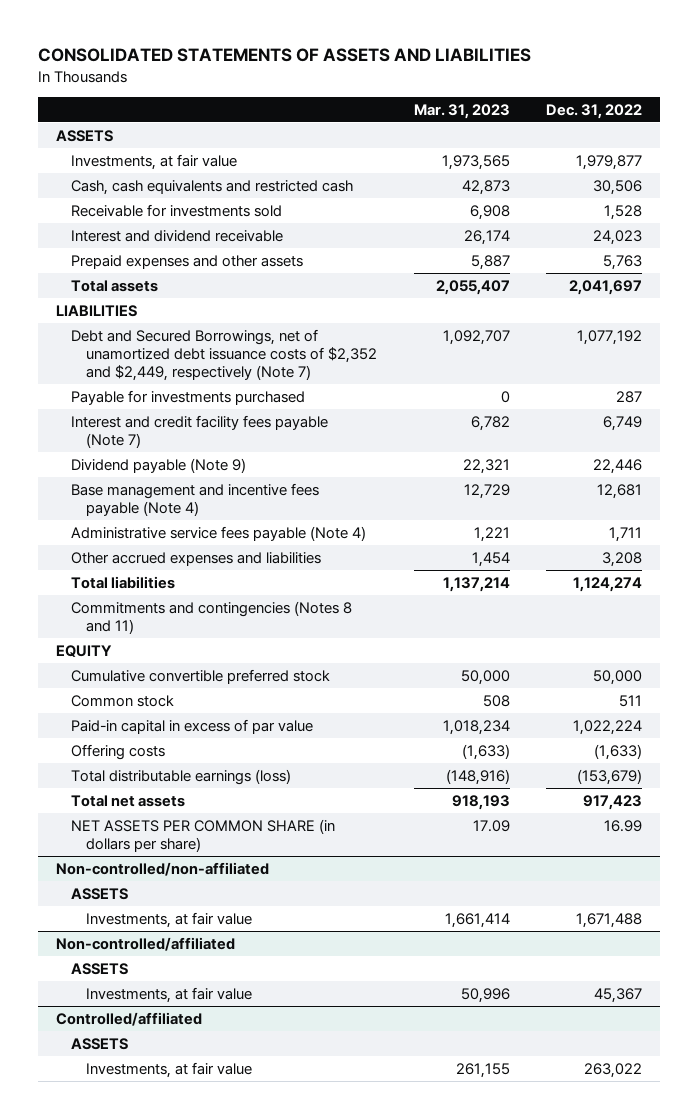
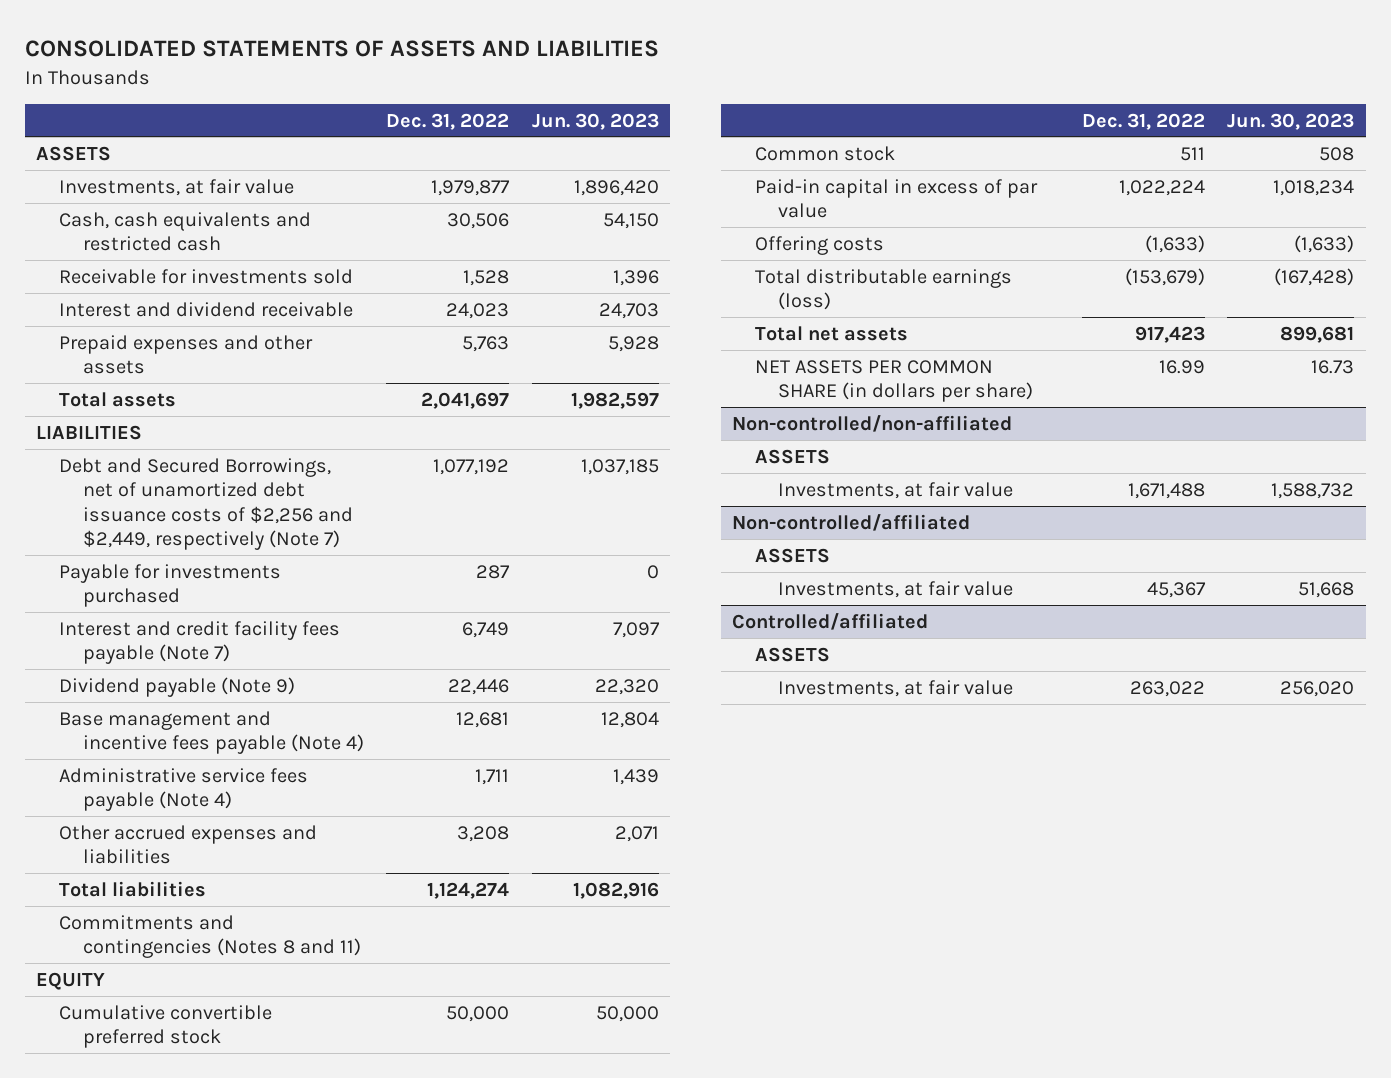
[413,103,510,119] Mar. 31, 2023 -> none
none -> [531,112,659,130] Jun. 30, 2023
[71,328,378,381] Debt and Secured Borrowings, net of unamortized debt issuance costs of $2,352 and $2,449, respectively (Note 7) -> [59,457,353,551] Debt and Secured Borrowings, net of unamortized debt issuance costs of $2,256 and $2,449, respectively (Note 7)

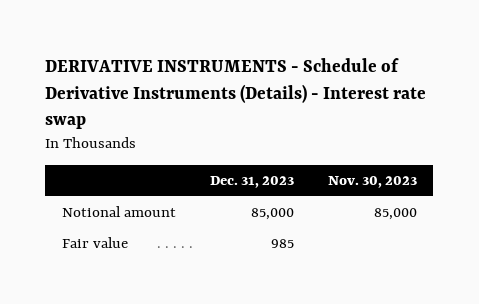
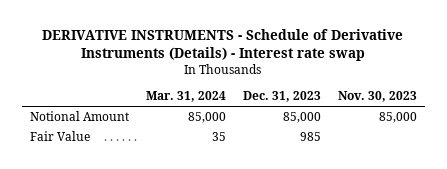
none -> [145,91,226,103] Mar. 31, 2024
[62,206,177,218] Notional amount -> [29,111,129,122] Notional Amount
[62,237,129,249] Fair value -> [29,131,90,142] Fair Value

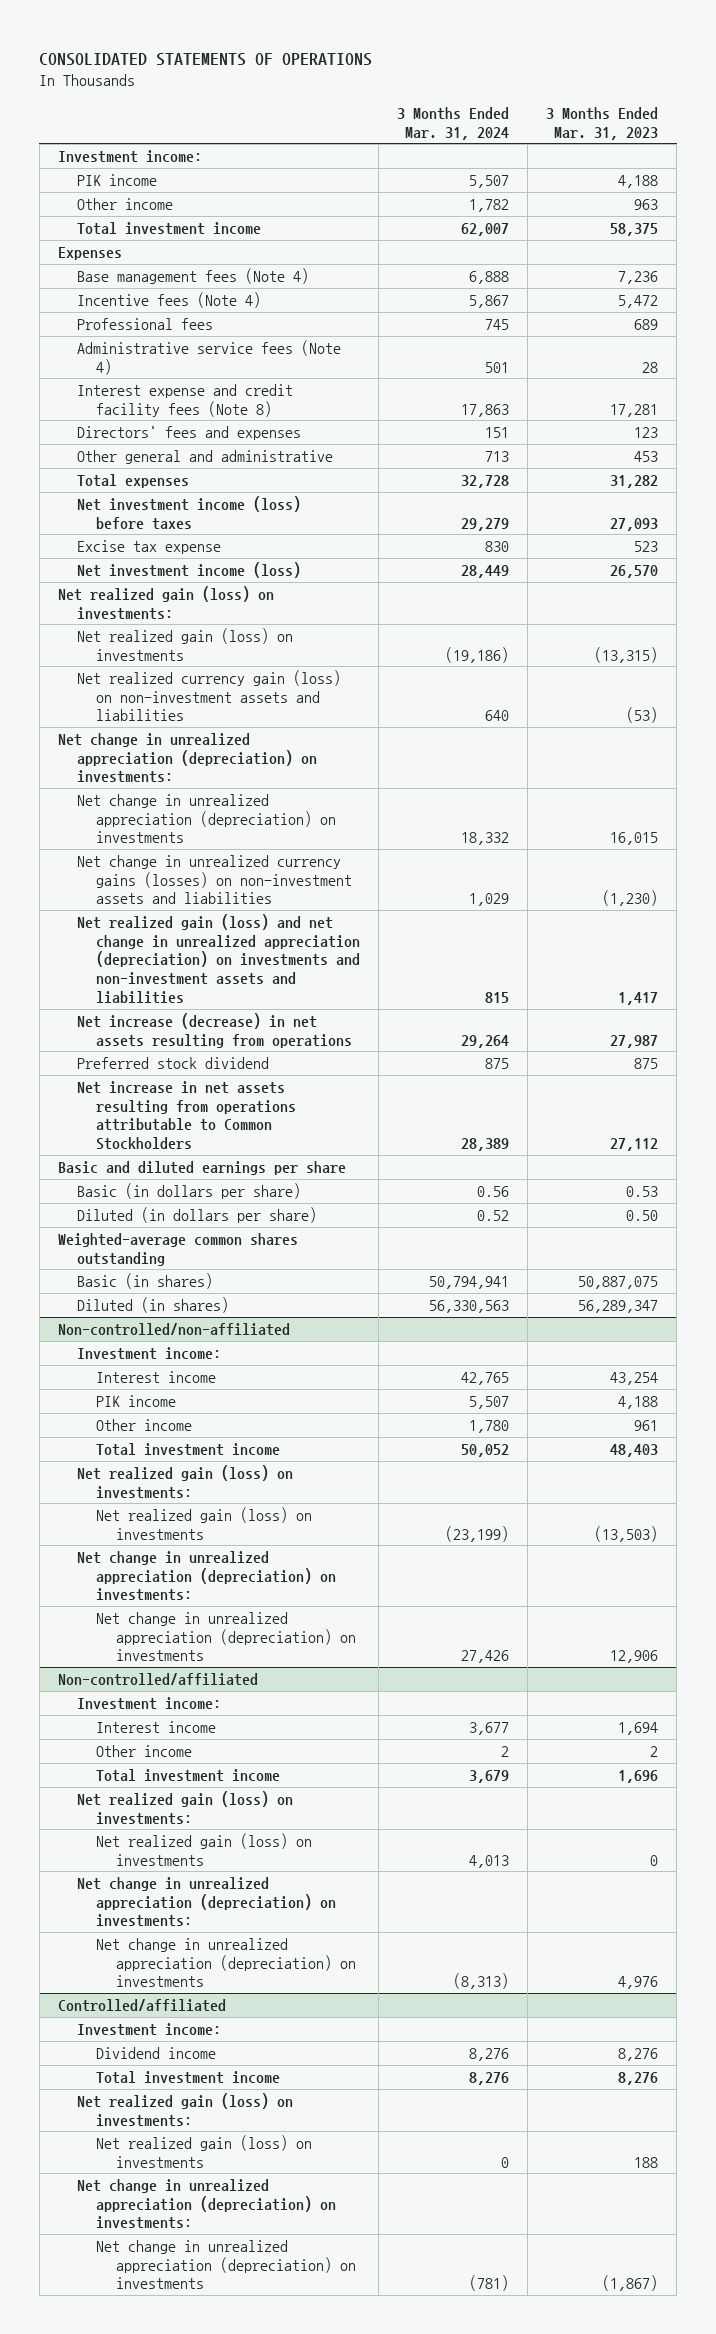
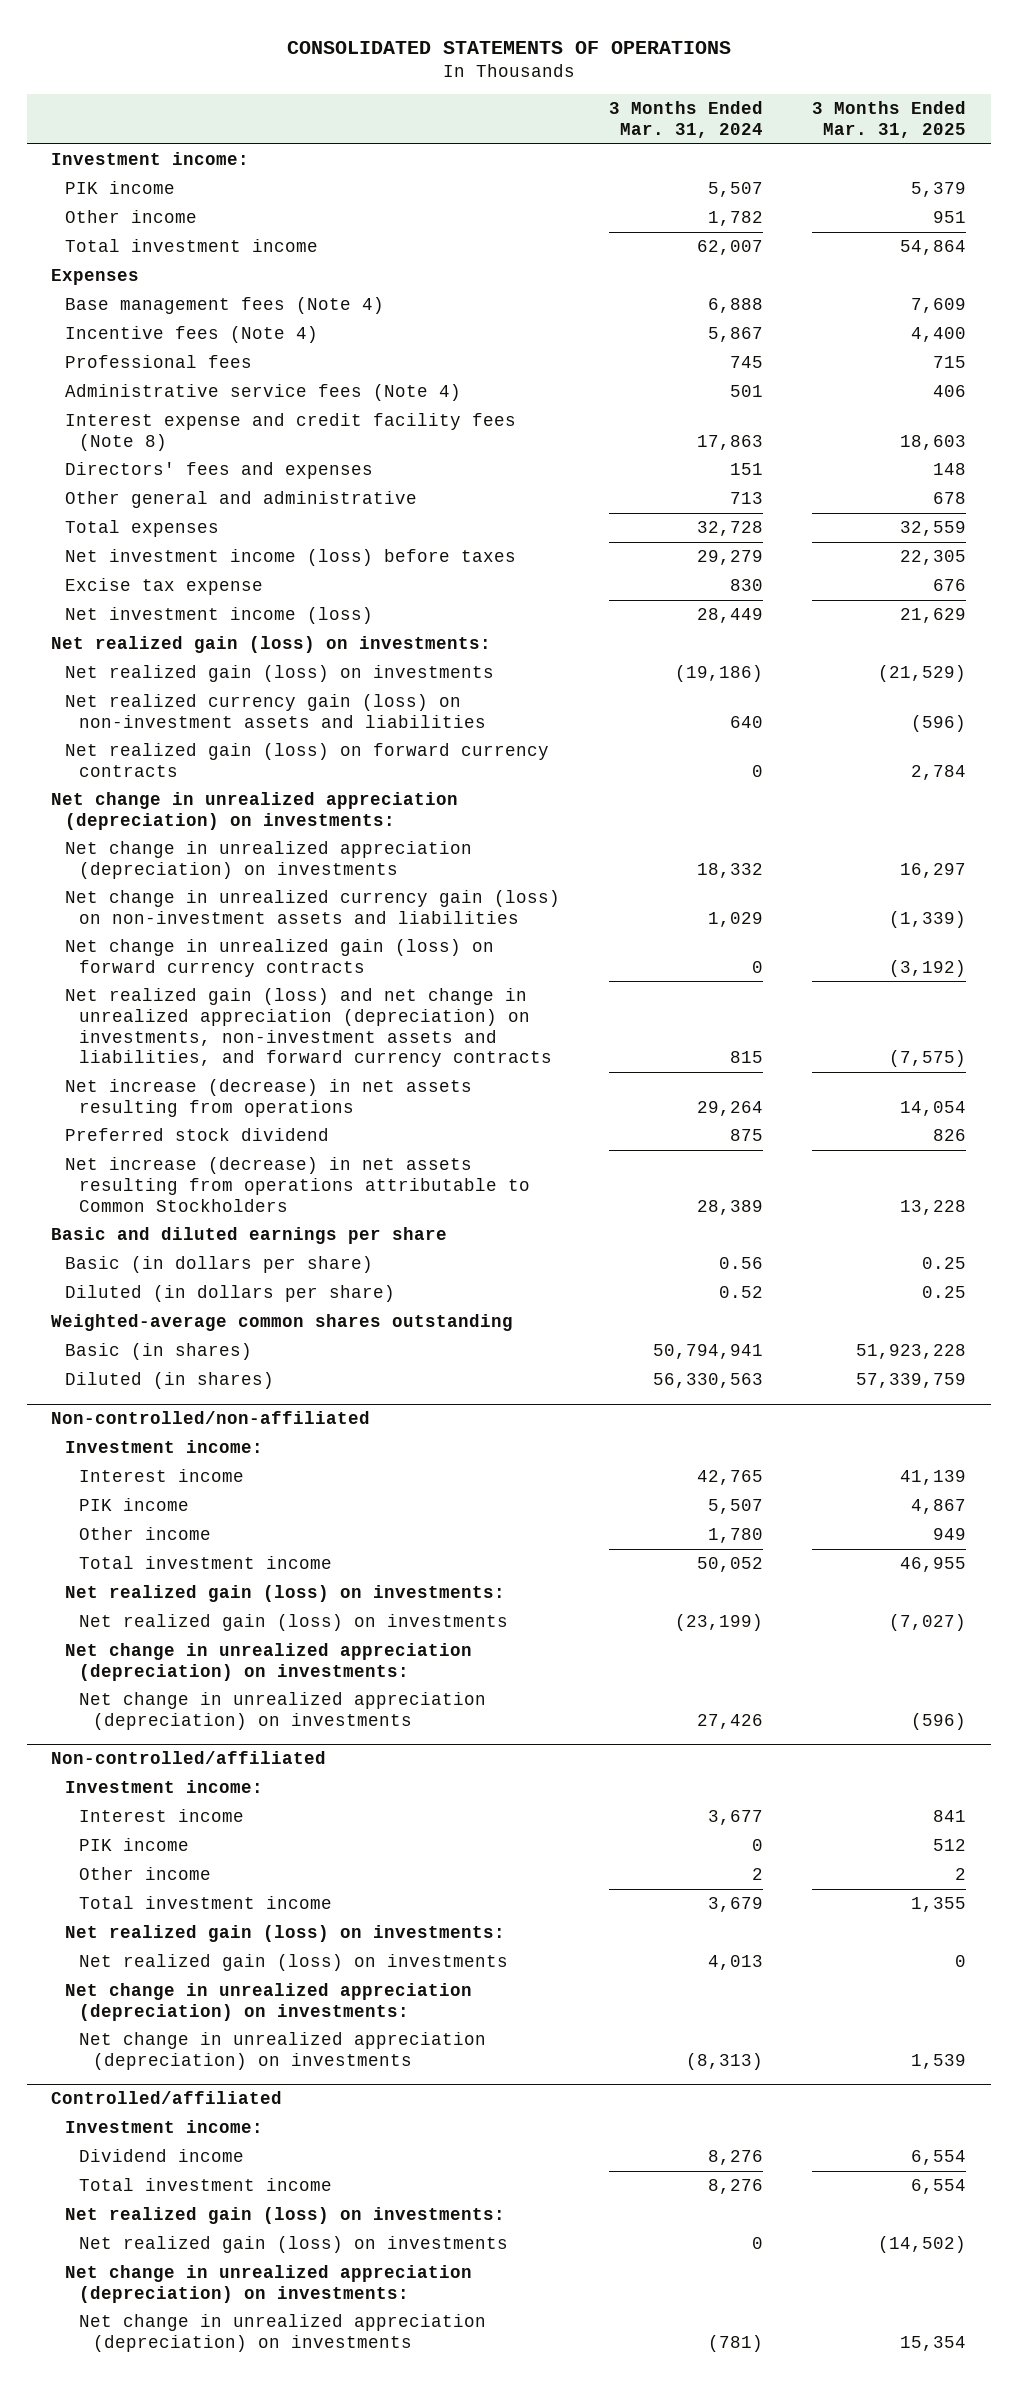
[546,106,659,140] 3 Months Ended Mar. 31, 2023 -> none
none -> [812,101,967,139] 3 Months Ended Mar. 31, 2025
none -> [65,742,550,777] Net realized gain (loss) on forward currency contracts
[76,854,353,905] Net change in unrealized currency gains (losses) on non-investment assets and liabilities -> [65,889,561,924] Net change in unrealized currency gain (loss) on non-investment assets and liabilities
none -> [65,938,495,977] Net change in unrealized gain (loss) on forward currency contracts
[76,913,361,1005] Net realized gain (loss) and net change in unrealized appreciation (depreciation) on investments and non-investment assets and liabilities -> [65,987,553,1068] Net realized gain (loss) and net change in unrealized appreciation (depreciation) on investments, non-investment assets and liabilities, and forward currency contracts
[76,1080,297,1151] Net increase in net assets resulting from operations attributable to Common Stockholders -> [65,1156,531,1212] Net increase (decrease) in net assets resulting from operations attributable to Common Stockholders
none -> [79,1837,190,1851] PIK income

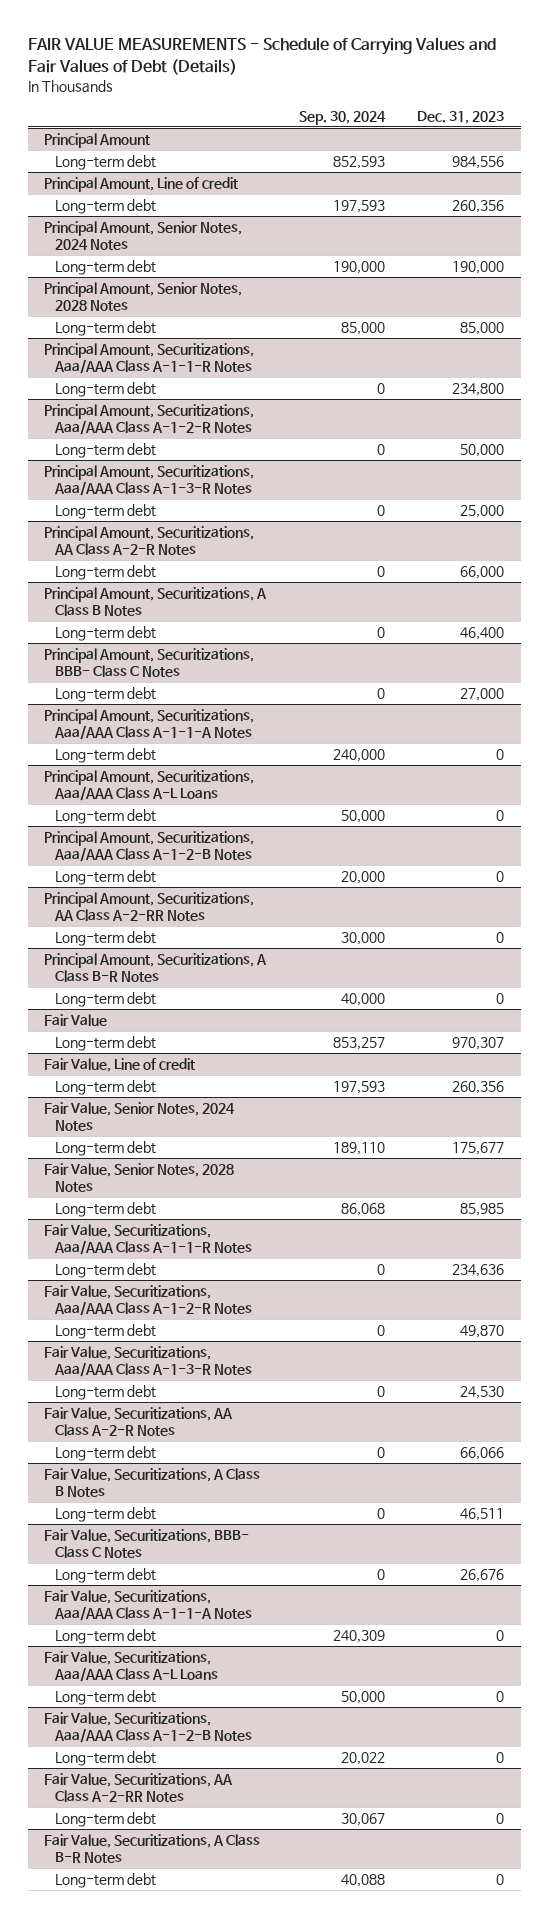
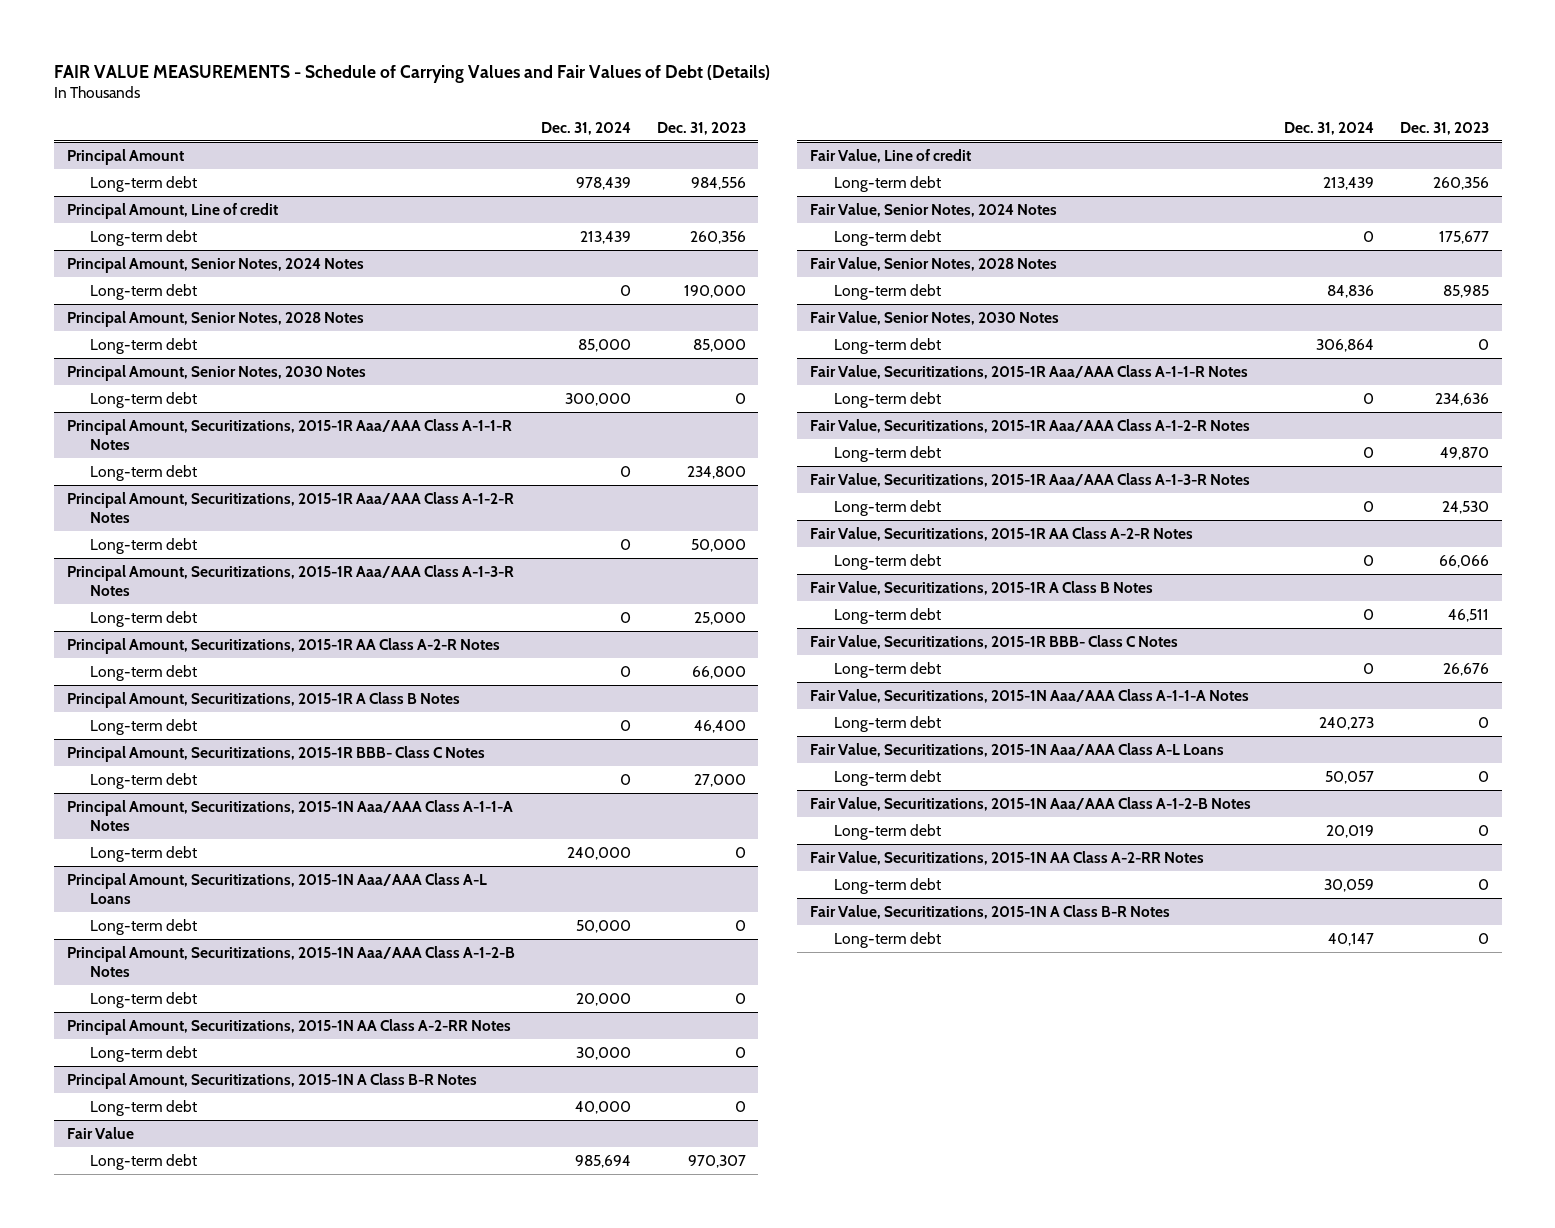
[298,110,386,125] Sep. 30, 2024 -> none
none -> [540,121,631,135] Dec. 31, 2024
none -> [66,364,366,381] Principal Amount, Senior Notes, 2030 Notes
none -> [90,391,198,408] Long-term debt
[44,343,255,374] Principal Amount, Securitizations, Aaa/AAA Class A-1-1-R Notes -> [66,418,512,451] Principal Amount, Securitizations, 2015-1R Aaa/AAA Class A-1-1-R Notes
[44,404,255,435] Principal Amount, Securitizations, Aaa/AAA Class A-1-2-R Notes -> [66,491,514,524] Principal Amount, Securitizations, 2015-1R Aaa/AAA Class A-1-2-R Notes
[44,465,255,496] Principal Amount, Securitizations, Aaa/AAA Class A-1-3-R Notes -> [66,564,514,597] Principal Amount, Securitizations, 2015-1R Aaa/AAA Class A-1-3-R Notes
[44,526,255,555] Principal Amount, Securitizations, AA Class A-2-R Notes -> [66,637,500,654] Principal Amount, Securitizations, 2015-1R AA Class A-2-R Notes
[44,587,268,616] Principal Amount, Securitizations, A Class B Notes -> [66,691,460,708] Principal Amount, Securitizations, 2015-1R A Class B Notes
[44,648,255,677] Principal Amount, Securitizations, BBB- Class C Notes -> [66,745,485,762] Principal Amount, Securitizations, 2015-1R BBB- Class C Notes
[44,709,255,740] Principal Amount, Securitizations, Aaa/AAA Class A-1-1-A Notes -> [66,799,513,832] Principal Amount, Securitizations, 2015-1N Aaa/AAA Class A-1-1-A Notes
[44,770,255,801] Principal Amount, Securitizations, Aaa/AAA Class A-L Loans -> [66,872,487,905] Principal Amount, Securitizations, 2015-1N Aaa/AAA Class A-L Loans
[44,831,255,862] Principal Amount, Securitizations, Aaa/AAA Class A-1-2-B Notes -> [66,945,515,978] Principal Amount, Securitizations, 2015-1N Aaa/AAA Class A-1-2-B Notes
[44,892,255,921] Principal Amount, Securitizations, AA Class A-2-RR Notes -> [66,1018,511,1035] Principal Amount, Securitizations, 2015-1N AA Class A-2-RR Notes
[44,953,268,982] Principal Amount, Securitizations, A Class B-R Notes -> [66,1072,477,1089] Principal Amount, Securitizations, 2015-1N A Class B-R Notes
none -> [809,310,1059,325] Fair Value, Senior Notes, 2030 Notes
none -> [833,337,941,354] Long-term debt
[44,1224,252,1255] Fair Value, Securitizations, Aaa/AAA Class A-1-1-R Notes -> [809,364,1248,379] Fair Value, Securitizations, 2015-1R Aaa/AAA Class A-1-1-R Notes
[44,1285,252,1316] Fair Value, Securitizations, Aaa/AAA Class A-1-2-R Notes -> [809,418,1250,433] Fair Value, Securitizations, 2015-1R Aaa/AAA Class A-1-2-R Notes
[44,1346,252,1377] Fair Value, Securitizations, Aaa/AAA Class A-1-3-R Notes -> [809,472,1250,487] Fair Value, Securitizations, 2015-1R Aaa/AAA Class A-1-3-R Notes
[44,1407,234,1436] Fair Value, Securitizations, AA Class A-2-R Notes -> [809,526,1193,541] Fair Value, Securitizations, 2015-1R AA Class A-2-R Notes
[44,1468,261,1497] Fair Value, Securitizations, A Class B Notes -> [809,580,1153,595] Fair Value, Securitizations, 2015-1R A Class B Notes
[44,1529,250,1558] Fair Value, Securitizations, BBB- Class C Notes -> [809,634,1178,649] Fair Value, Securitizations, 2015-1R BBB- Class C Notes
[44,1590,252,1621] Fair Value, Securitizations, Aaa/AAA Class A-1-1-A Notes -> [809,688,1249,703] Fair Value, Securitizations, 2015-1N Aaa/AAA Class A-1-1-A Notes
[44,1651,218,1682] Fair Value, Securitizations, Aaa/AAA Class A-L Loans -> [809,742,1224,757] Fair Value, Securitizations, 2015-1N Aaa/AAA Class A-L Loans
[44,1712,252,1743] Fair Value, Securitizations, Aaa/AAA Class A-1-2-B Notes -> [809,796,1251,811] Fair Value, Securitizations, 2015-1N Aaa/AAA Class A-1-2-B Notes
[44,1773,234,1802] Fair Value, Securitizations, AA Class A-2-RR Notes -> [809,850,1204,865] Fair Value, Securitizations, 2015-1N AA Class A-2-RR Notes
[44,1834,261,1863] Fair Value, Securitizations, A Class B-R Notes -> [809,904,1170,919] Fair Value, Securitizations, 2015-1N A Class B-R Notes

